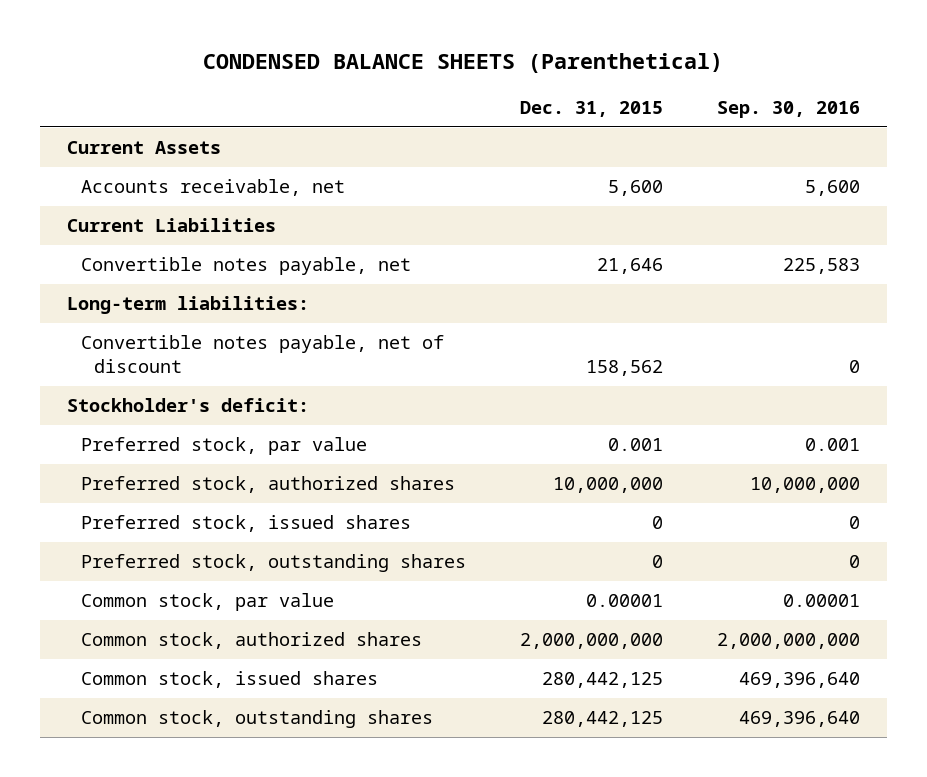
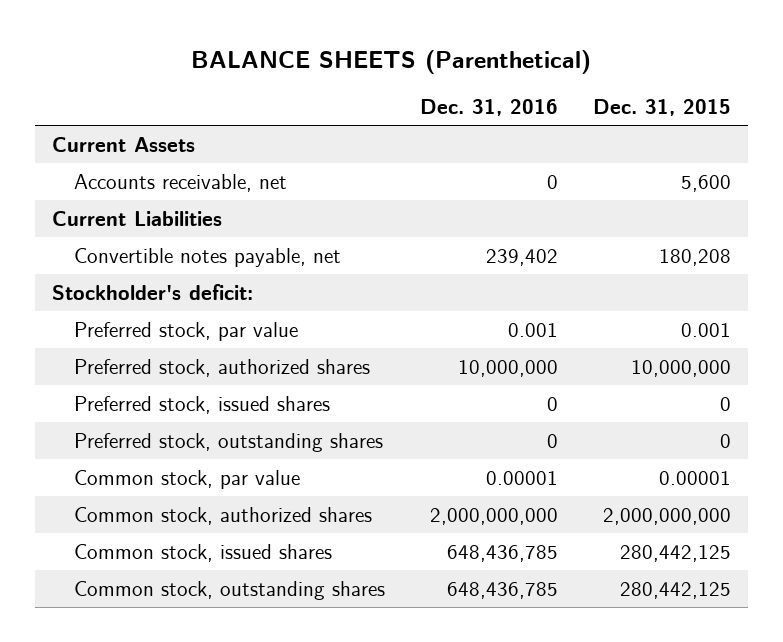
[203,53,724,74] CONDENSED BALANCE SHEETS (Parenthetical) -> [191,49,592,74] BALANCE SHEETS (Parenthetical)
[716,101,860,119] Sep. 30, 2016 -> none
none -> [419,99,558,117] Dec. 31, 2016
[67,296,310,315] Long-term liabilities: -> none
[80,335,444,374] Convertible notes payable, net of discount -> none
[596,258,663,275] 21,646 -> [658,248,731,266] 180,208

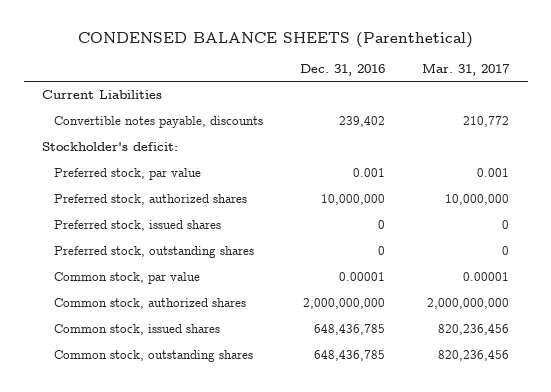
[191,49,592,74] BALANCE SHEETS (Parenthetical) -> [77,32,473,49] CONDENSED BALANCE SHEETS (Parenthetical)
[592,99,731,117] Dec. 31, 2015 -> none
none -> [422,62,511,76] Mar. 31, 2017
[52,136,196,152] Current Assets -> none
[73,173,287,192] Accounts receivable, net -> none
[73,247,341,267] Convertible notes payable, net -> [53,116,263,129] Convertible notes payable, discounts

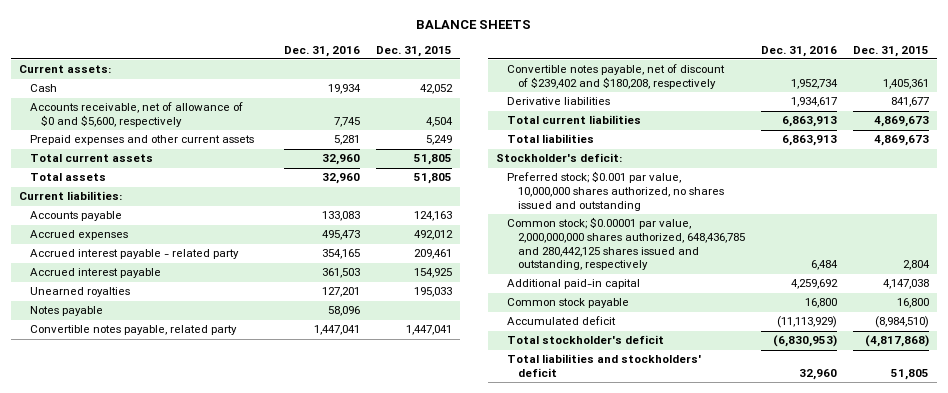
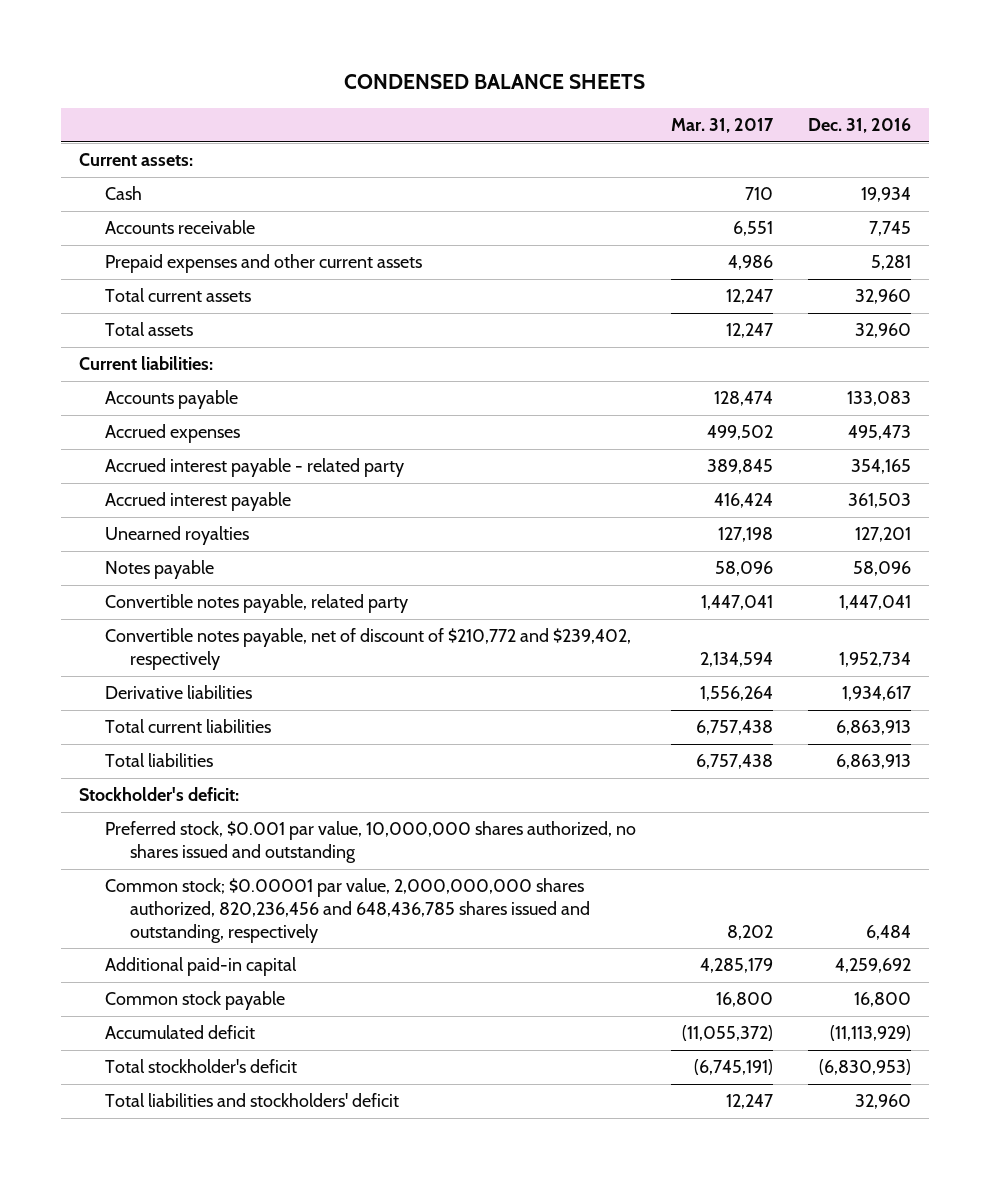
[415,20,531,30] BALANCE SHEETS -> [344,74,646,90] CONDENSED BALANCE SHEETS
[375,45,452,57] Dec. 31, 2015 -> none
none -> [670,117,774,133] Mar. 31, 2017
[30,102,244,128] Accounts receivable, net of allowance of $0 and $5,600, respectively -> [104,220,255,235] Accounts receivable
[506,64,725,90] Convertible notes payable, net of discount of $239,402 and $180,208, respectively -> [104,628,631,670] Convertible notes payable, net of discount of $210,772 and $239,402, respectively
[506,171,724,211] Preferred stock; $0.001 par value, 10,000,000 shares authorized, no shares issued and outstanding -> [104,821,636,863] Preferred stock, $0.001 par value, 10,000,000 shares authorized, no shares issued and outstanding
[506,217,745,271] Common stock; $0.00001 par value, 2,000,000,000 shares authorized, 648,436,785 and 280,442,125 shares issued and outstanding, respectively -> [104,878,591,943] Common stock; $0.00001 par value, 2,000,000,000 shares authorized, 820,236,456 and 648,436,785 shares issued and outstanding, respectively

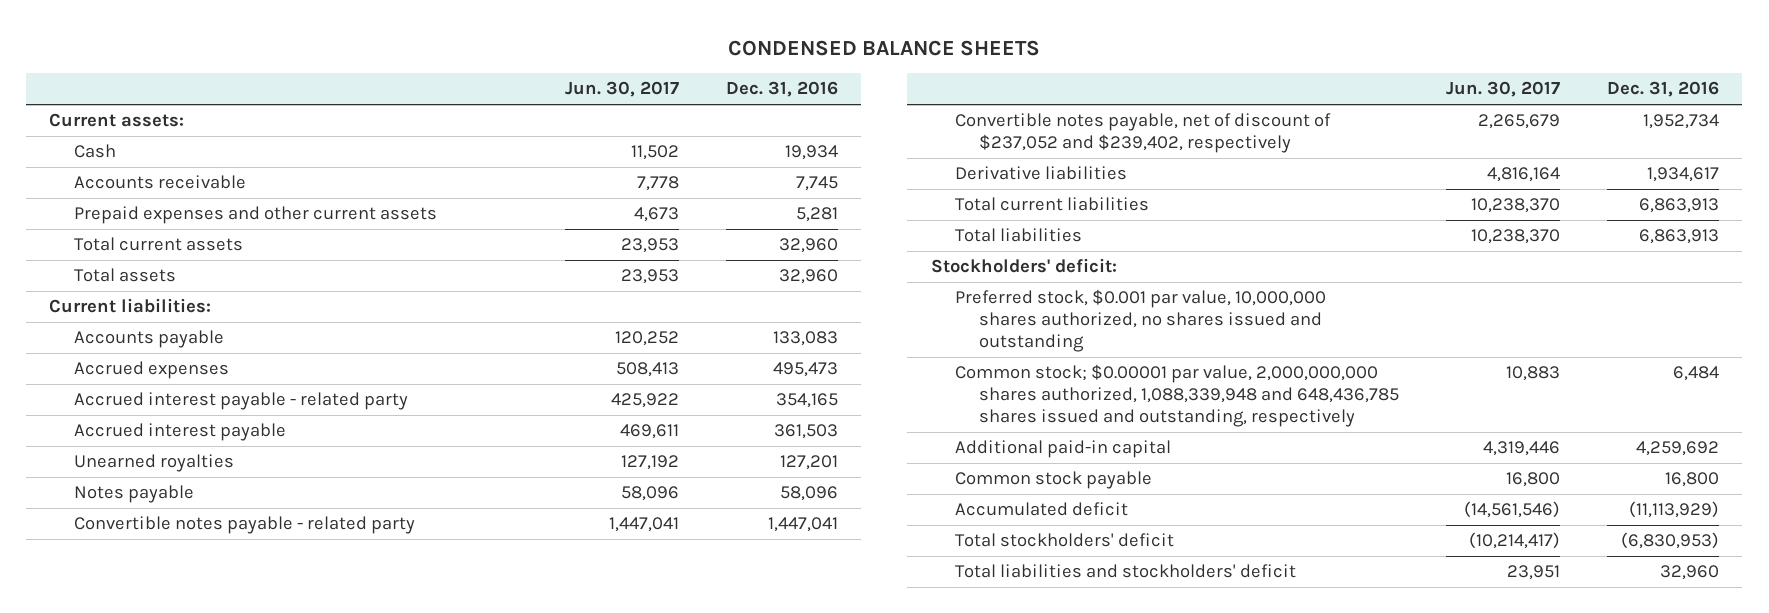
[670,117,774,133] Mar. 31, 2017 -> none
none -> [564,81,679,98] Jun. 30, 2017
[104,594,408,614] Convertible notes payable, related party -> [73,516,415,535] Convertible notes payable - related party
[104,628,631,670] Convertible notes payable, net of discount of $210,772 and $239,402, respectively -> [955,113,1332,154] Convertible notes payable, net of discount of $237,052 and $239,402, respectively
[79,787,240,802] Stockholder's deficit: -> [930,258,1117,274] Stockholders' deficit:
[104,878,591,943] Common stock; $0.00001 par value, 2,000,000,000 shares authorized, 820,236,456 and 648,436,785 shares issued and outstanding, respectively -> [955,364,1400,428] Common stock; $0.00001 par value, 2,000,000,000 shares authorized, 1,088,339,948 and 648,436,785 shares issued and outstanding, respectively
[104,1059,297,1074] Total stockholder's deficit -> [955,533,1175,548] Total stockholders' deficit

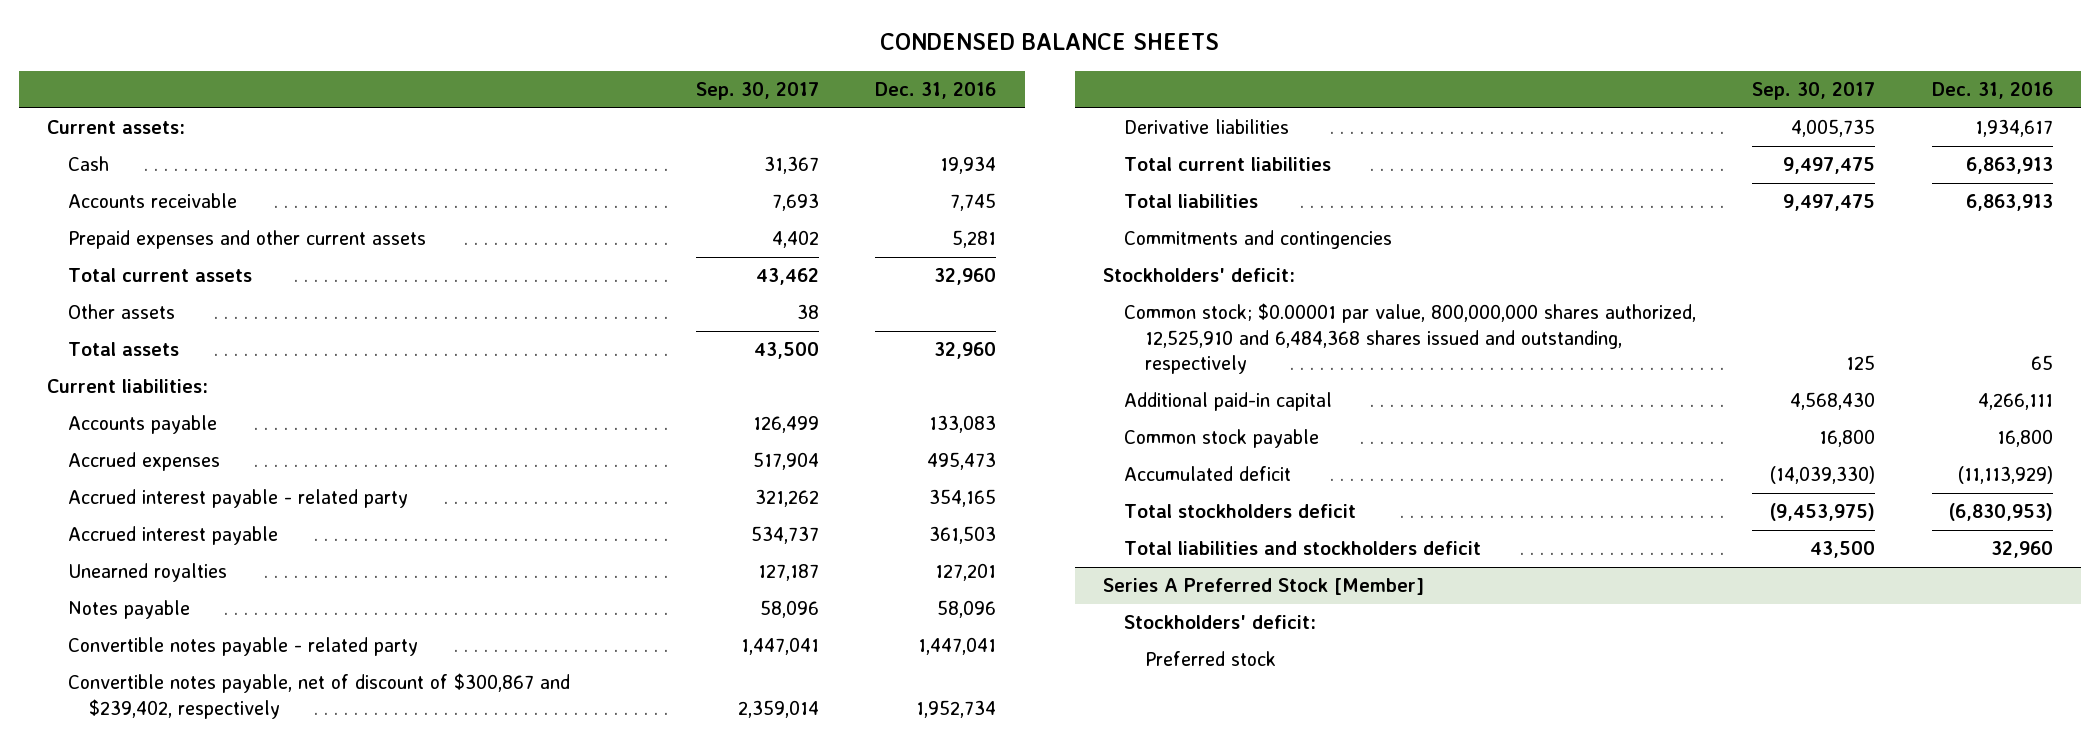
[564,81,679,98] Jun. 30, 2017 -> none
none -> [696,81,820,100] Sep. 30, 2017
none -> [67,304,175,320] Other assets
[955,113,1332,154] Convertible notes payable, net of discount of $237,052 and $239,402, respectively -> [67,673,570,719] Convertible notes payable, net of discount of $300,867 and $239,402, respectively
none -> [1124,230,1393,250] Commitments and contingencies
[955,289,1327,353] Preferred stock, $0.001 par value, 10,000,000 shares authorized, no shares issued and outstanding -> none
[955,364,1400,428] Common stock; $0.00001 par value, 2,000,000,000 shares authorized, 1,088,339,948 and 648,436,785 shares issued and outstanding, respectively -> [1124,303,1697,375] Common stock; $0.00001 par value, 800,000,000 shares authorized, 12,525,910 and 6,484,368 shares issued and outstanding, respectively
[1673,366,1720,382] 6,484 -> [2030,355,2053,371] 65
[1636,441,1720,457] 4,259,692 -> [1977,393,2053,411] 4,266,111
[955,533,1175,548] Total stockholders' deficit -> [1124,504,1357,519] Total stockholders deficit
[955,564,1297,579] Total liabilities and stockholders' deficit -> [1124,541,1482,556] Total liabilities and stockholders deficit
none -> [1103,578,1425,596] Series A Preferred Stock [Member]
none -> [1124,615,1317,630] Stockholders' deficit:
none -> [1144,651,1276,667] Preferred stock

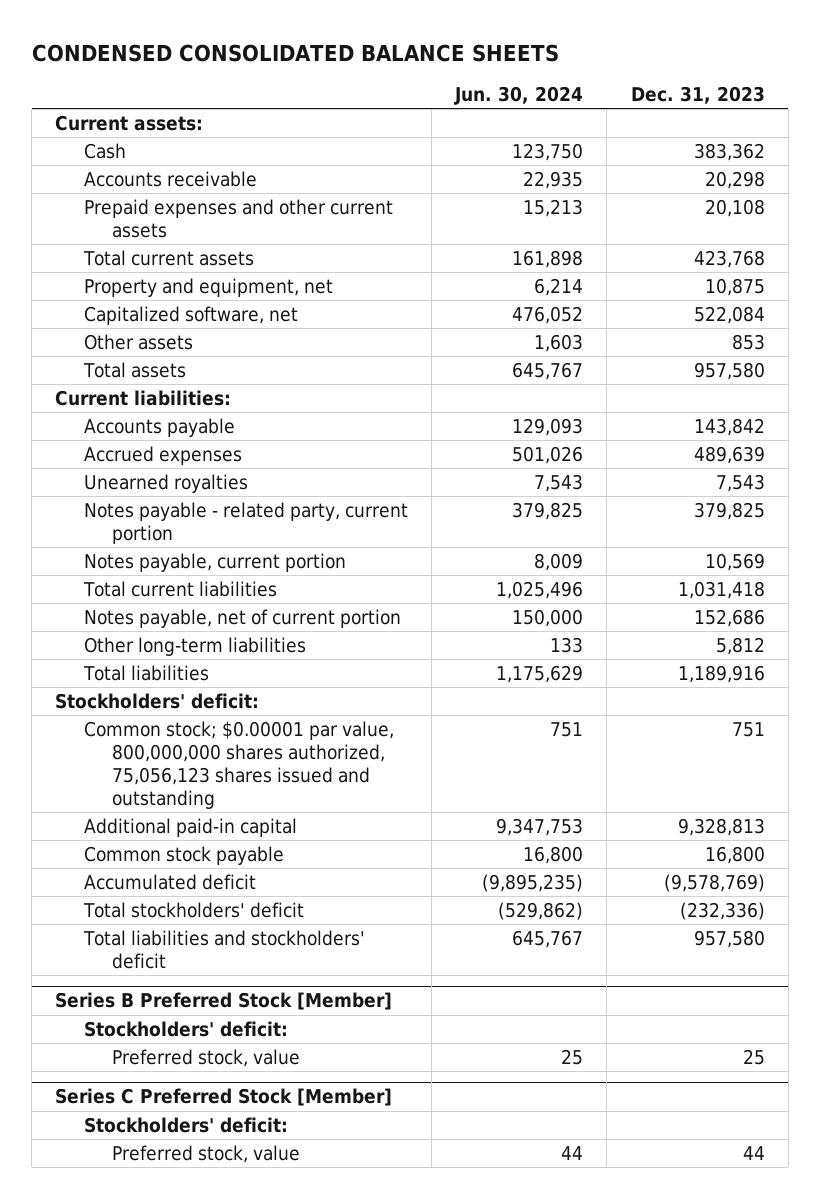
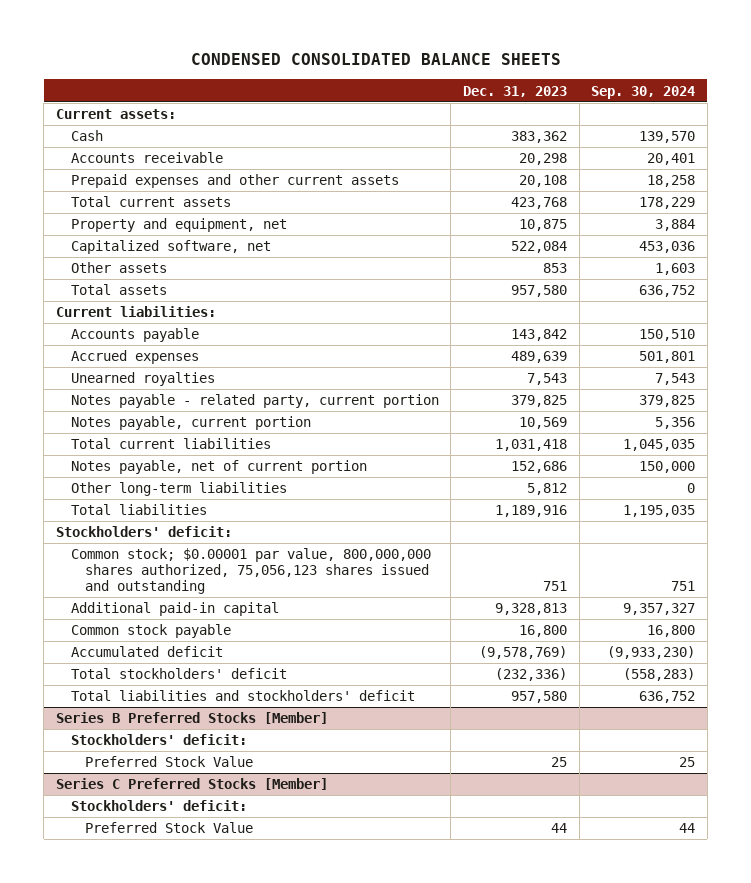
[454,85,584,105] Jun. 30, 2024 -> none
none -> [591,85,696,99] Sep. 30, 2024
[55,992,393,1011] Series B Preferred Stock [Member] -> [55,712,328,725] Series B Preferred Stocks [Member]
[112,1049,301,1068] Preferred stock, value -> [85,756,254,768] Preferred Stock Value
[55,1088,393,1107] Series C Preferred Stock [Member] -> [55,778,328,791] Series C Preferred Stocks [Member]
[112,1145,301,1164] Preferred stock, value -> [85,822,254,834] Preferred Stock Value

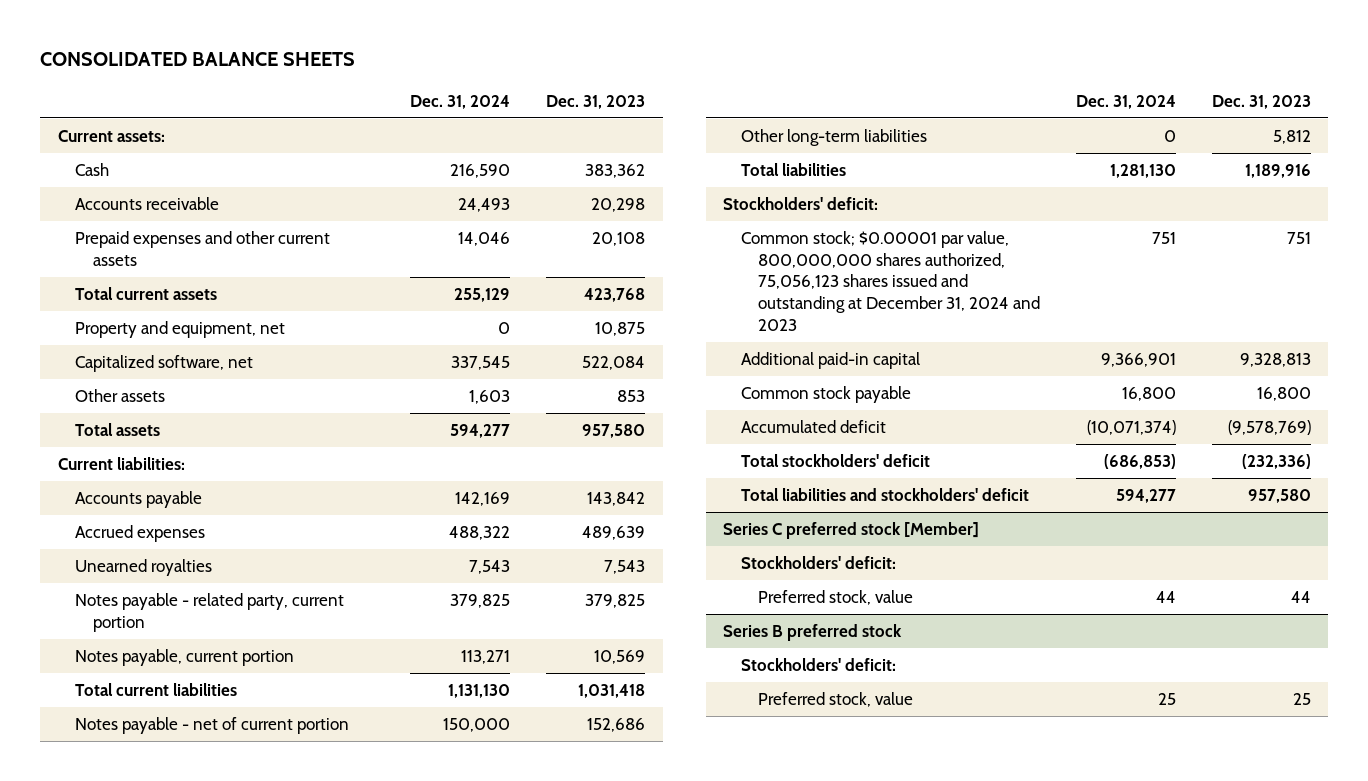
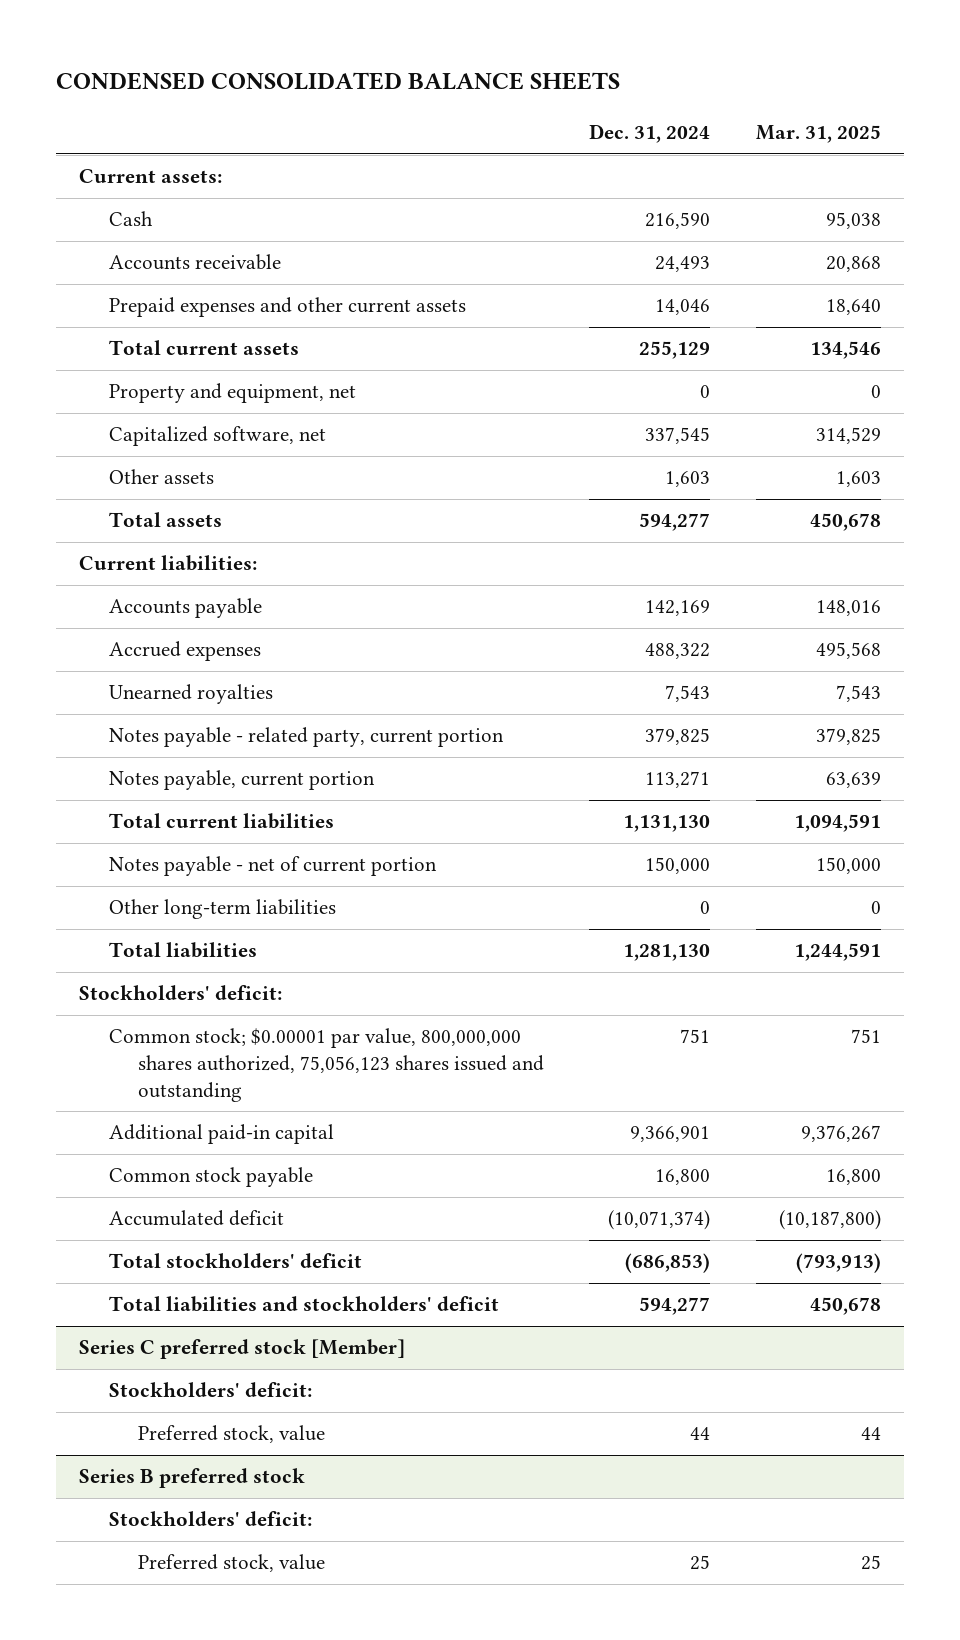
[39,52,355,67] CONSOLIDATED BALANCE SHEETS -> [56,72,621,91] CONDENSED CONSOLIDATED BALANCE SHEETS
[545,94,645,109] Dec. 31, 2023 -> none
none -> [755,124,881,143] Mar. 31, 2025
[740,231,1041,331] Common stock; $0.00001 par value, 800,000,000 shares authorized, 75,056,123 shares issued and outstanding at December 31, 2024 and 2023 -> [108,1028,544,1102] Common stock; $0.00001 par value, 800,000,000 shares authorized, 75,056,123 shares issued and outstanding

